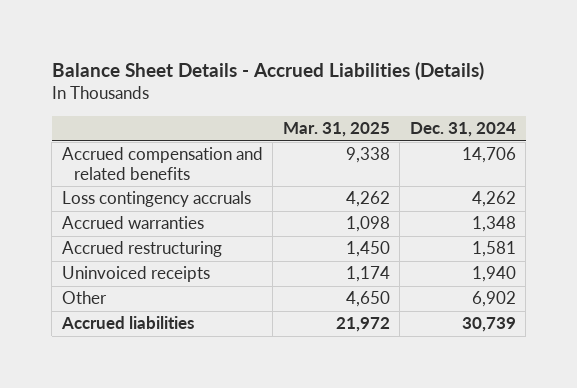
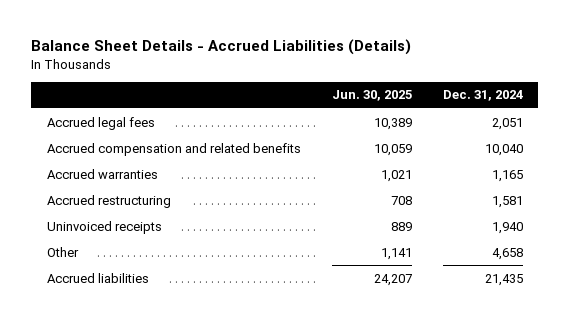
[282,122,390,138] Mar. 31, 2025 -> none
none -> [331,90,412,102] Jun. 30, 2025
[61,191,251,208] Loss contingency accruals -> none
none -> [46,116,155,130] Accrued legal fees
[461,147,516,164] 14,706 -> [484,143,523,156] 10,040
[471,216,516,233] 1,348 -> [491,169,523,182] 1,165
[471,291,516,308] 6,902 -> [491,247,523,260] 4,658
[461,317,516,333] 30,739 -> [484,273,523,286] 21,435

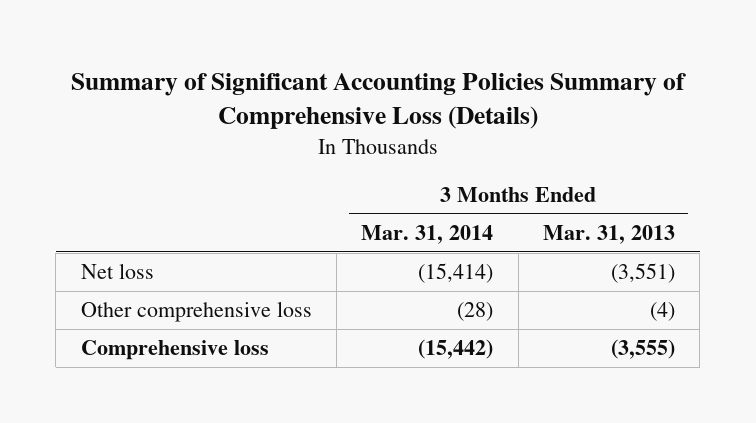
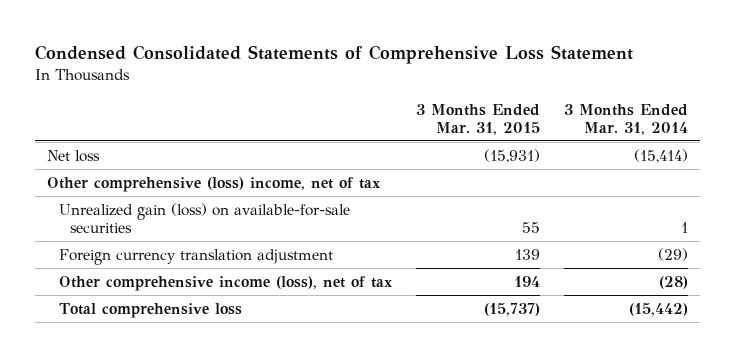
[70,72,686,130] Summary of Significant Accounting Policies Summary of Comprehensive Loss (Details) -> [35,45,634,65] Condensed Consolidated Statements of Comprehensive Loss Statement
[543,224,676,244] Mar. 31, 2013 -> none
none -> [415,103,540,135] 3 Months Ended Mar. 31, 2015
none -> [47,176,382,192] Other comprehensive (loss) income, net of tax
none -> [58,202,350,233] Unrealized gain (loss) on available-for-sale securities
none -> [58,248,333,265] Foreign currency translation adjustment
[80,301,312,323] Other comprehensive loss -> [58,275,393,291] Other comprehensive income (loss), net of tax
[80,340,269,361] Comprehensive loss -> [58,302,242,318] Total comprehensive loss

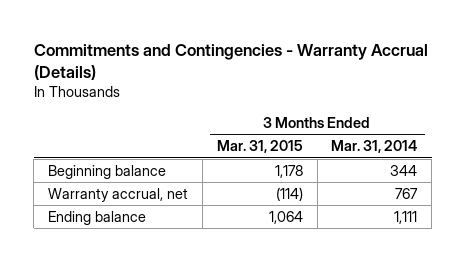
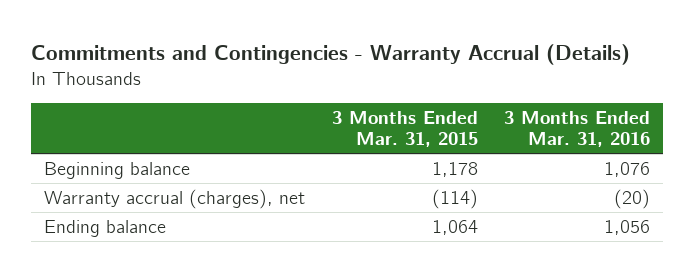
[331,140,418,154] Mar. 31, 2014 -> none
none -> [504,110,651,148] 3 Months Ended Mar. 31, 2016
[48,187,189,202] Warranty accrual, net -> [44,188,306,209] Warranty accrual (charges), net

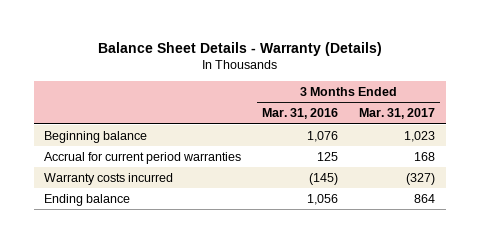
[31,43,631,65] Commitments and Contingencies - Warranty Accrual (Details) -> [97,41,382,56] Balance Sheet Details - Warranty (Details)
[331,110,478,148] 3 Months Ended Mar. 31, 2015 -> none
none -> [359,108,436,120] Mar. 31, 2017
[44,188,306,209] Warranty accrual (charges), net -> none
none -> [44,151,242,164] Accrual for current period warranties
none -> [44,172,174,185] Warranty costs incurred

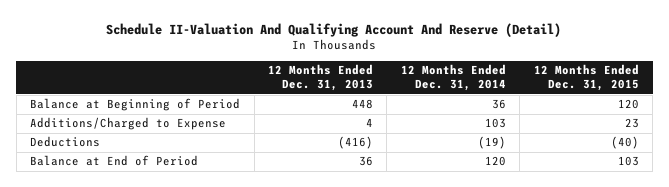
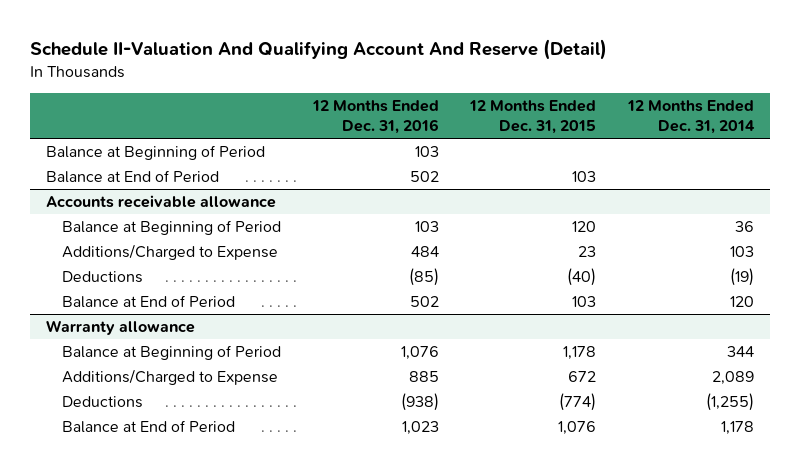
[267,64,373,92] 12 Months Ended Dec. 31, 2013 -> none
none -> [311,99,439,135] 12 Months Ended Dec. 31, 2016
none -> [45,145,265,161] Balance at Beginning of Period
none -> [45,170,219,184] Balance at End of Period
none -> [45,195,276,209] Accounts receivable allowance
none -> [45,320,195,336] Warranty allowance
none -> [61,345,281,361] Balance at Beginning of Period
none -> [61,369,278,386] Additions/Charged to Expense
none -> [61,396,143,409] Deductions
none -> [61,420,235,434] Balance at End of Period

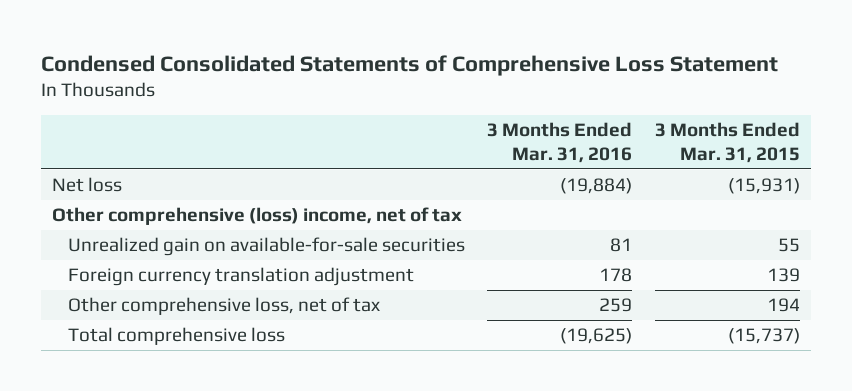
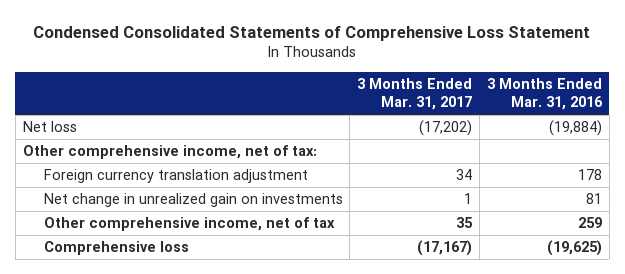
[654,122,800,164] 3 Months Ended Mar. 31, 2015 -> none
none -> [357,78,473,111] 3 Months Ended Mar. 31, 2017
[67,236,465,256] Unrealized gain on available-for-sale securities -> none
[52,206,463,225] Other comprehensive (loss) income, net of tax -> [22,145,317,160] Other comprehensive income, net of tax:
none -> [43,193,343,208] Net change in unrealized gain on investments
[67,296,380,315] Other comprehensive loss, net of tax -> [43,217,335,232] Other comprehensive income, net of tax
[67,326,285,345] Total comprehensive loss -> [43,241,189,256] Comprehensive loss

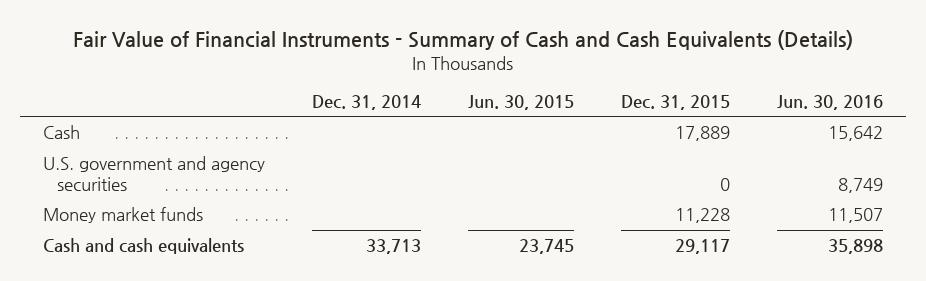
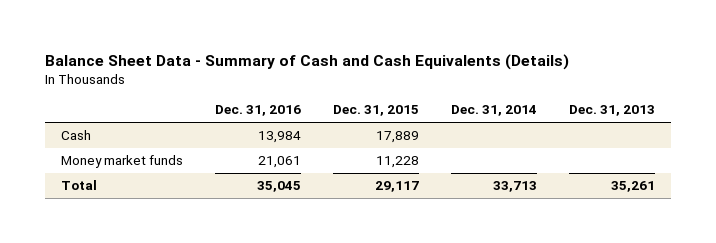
[73,30,854,51] Fair Value of Financial Instruments - Summary of Cash and Cash Equivalents (Details) -> [45,54,570,71] Balance Sheet Data - Summary of Cash and Cash Equivalents (Details)
[468,94,575,110] Jun. 30, 2015 -> none
[776,94,883,110] Jun. 30, 2016 -> none
none -> [215,105,302,117] Dec. 31, 2016
none -> [568,105,655,117] Dec. 31, 2013
[43,156,266,191] U.S. government and agency securities -> none
[43,238,245,255] Cash and cash equivalents -> [61,180,98,191] Total

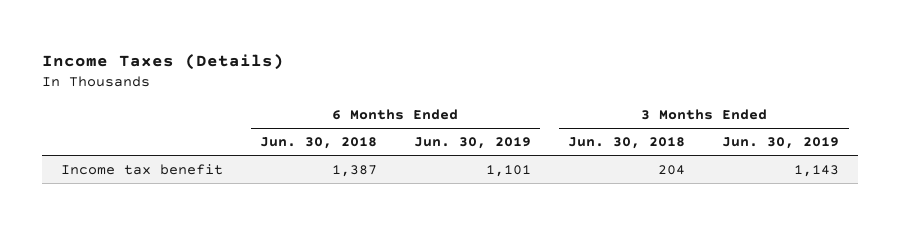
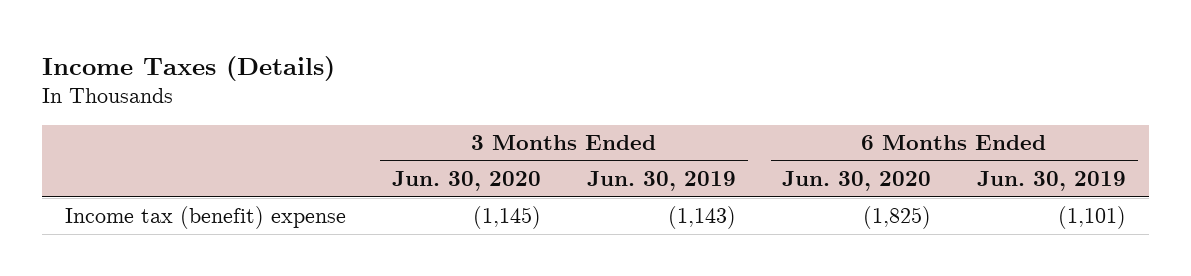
[259,137,377,150] Jun. 30, 2018 -> none
[568,137,686,150] Jun. 30, 2018 -> none
none -> [391,171,541,192] Jun. 30, 2020
none -> [782,171,932,192] Jun. 30, 2020
[60,164,223,176] Income tax benefit -> [64,206,346,230] Income tax (benefit) expense
[485,165,531,178] 1,101 -> [1058,206,1127,230] (1,101)
[794,165,840,178] 1,143 -> [668,206,737,230] (1,143)

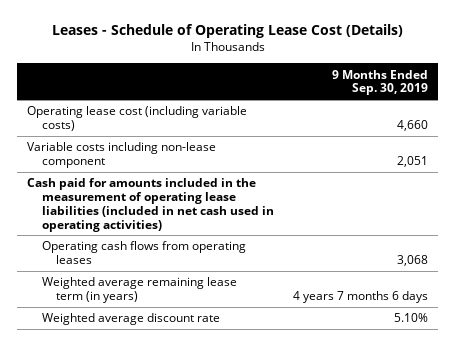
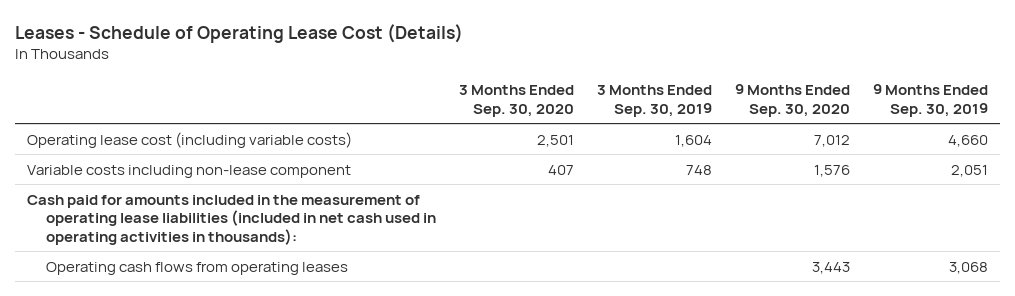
none -> [458,85,574,117] 3 Months Ended Sep. 30, 2020
none -> [597,85,713,117] 3 Months Ended Sep. 30, 2019
none -> [735,84,851,117] 9 Months Ended Sep. 30, 2020
[26,178,274,232] Cash paid for amounts included in the measurement of operating lease liabilities (included in net cash used in operating activities) -> [26,194,436,245] Cash paid for amounts included in the measurement of operating lease liabilities (included in net cash used in operating activities in thousands):
[41,277,237,304] Weighted average remaining lease term (in years) -> none
[41,313,220,326] Weighted average discount rate -> none

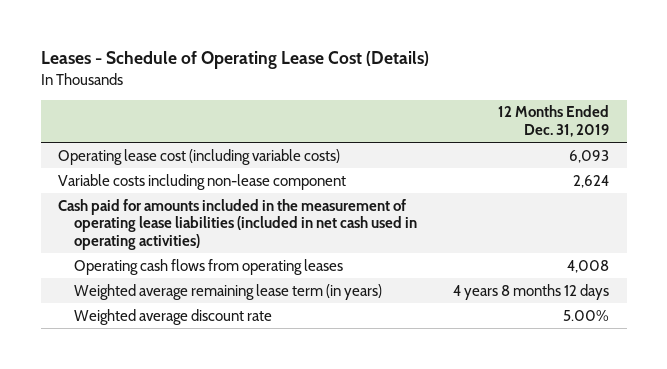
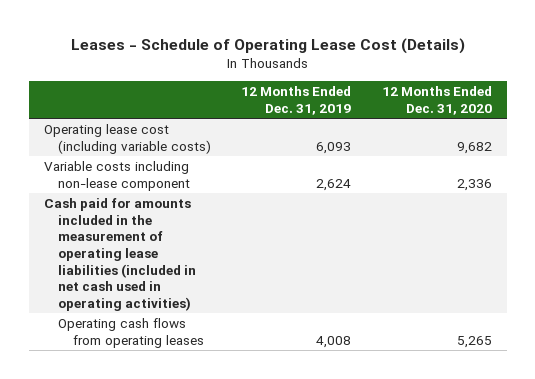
none -> [381,86,492,116] 12 Months Ended Dec. 31, 2020
[74,283,383,300] Weighted average remaining lease term (in years) -> none
[74,308,273,325] Weighted average discount rate -> none

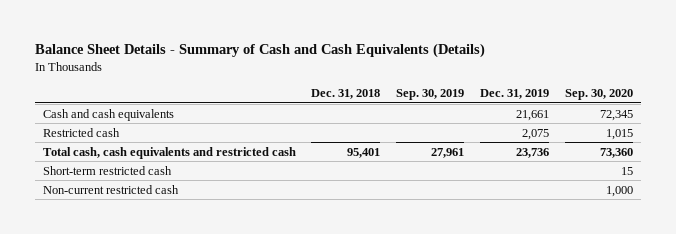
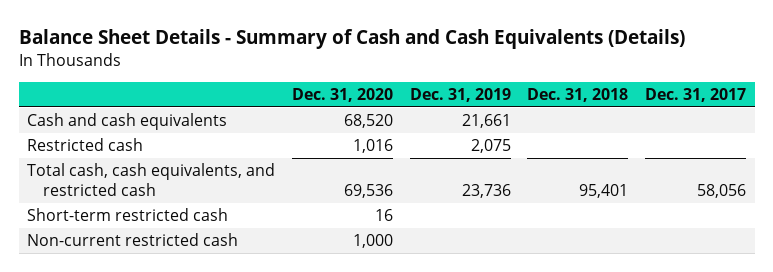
[396,88,465,100] Sep. 30, 2019 -> none
[565,88,634,100] Sep. 30, 2020 -> none
none -> [291,87,393,102] Dec. 31, 2020
none -> [645,87,747,102] Dec. 31, 2017
[42,146,296,159] Total cash, cash equivalents and restricted cash -> [27,163,276,196] Total cash, cash equivalents, and restricted cash

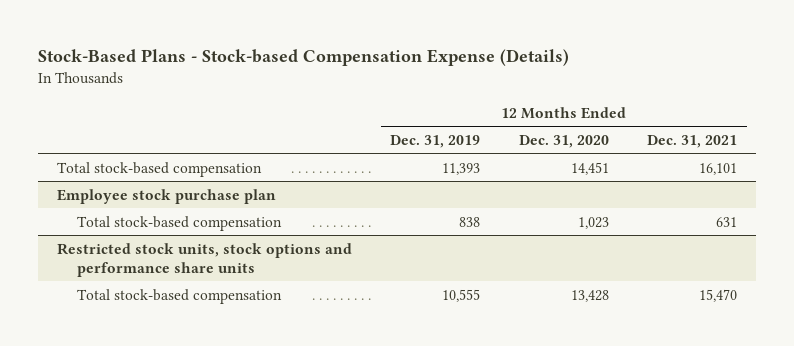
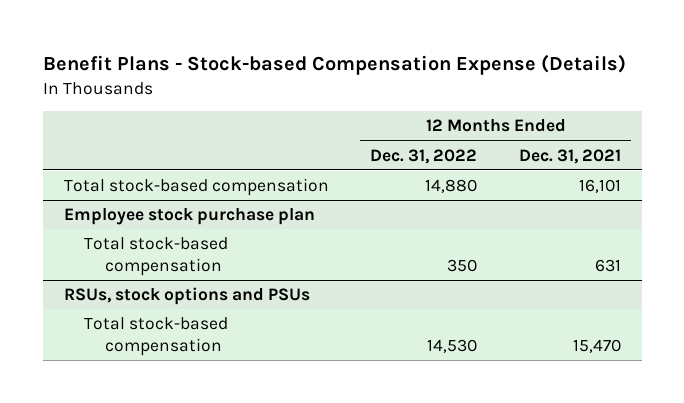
[37,49,569,67] Stock-Based Plans - Stock-based Compensation Expense (Details) -> [42,53,626,75] Benefit Plans - Stock-based Compensation Expense (Details)
[390,134,481,148] Dec. 31, 2019 -> none
[518,134,609,148] Dec. 31, 2020 -> none
none -> [370,148,478,164] Dec. 31, 2022
[57,242,353,277] Restricted stock units, stock options and performance share units -> [63,287,310,306] RSUs, stock options and PSUs

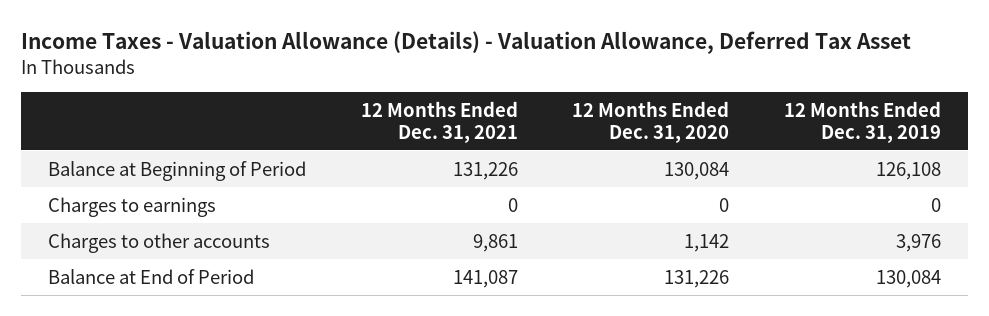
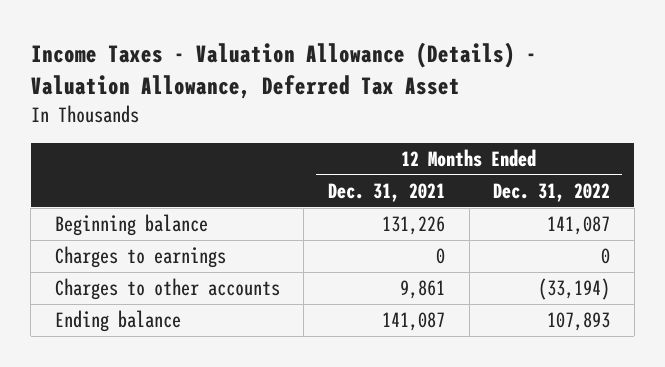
[572,100,730,143] 12 Months Ended Dec. 31, 2020 -> none
[783,100,941,143] 12 Months Ended Dec. 31, 2019 -> none
none -> [493,182,611,202] Dec. 31, 2022
[47,160,306,181] Balance at Beginning of Period -> [54,214,208,237] Beginning balance
[47,268,254,284] Balance at End of Period -> [54,310,181,333] Ending balance

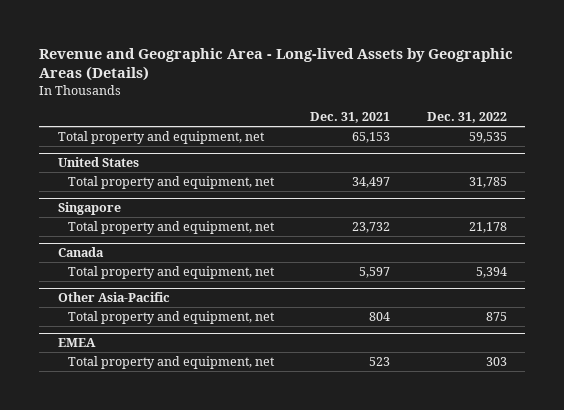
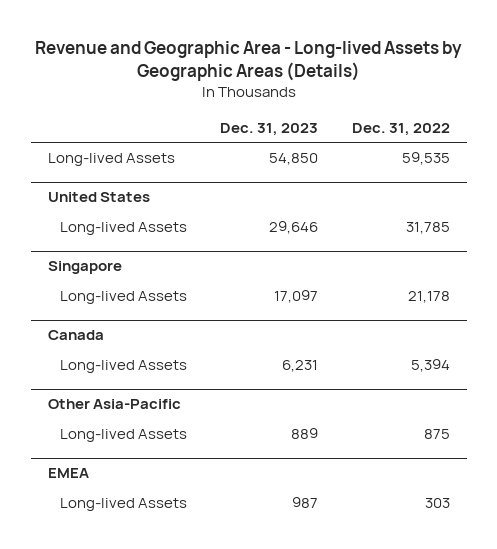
[310,112,391,124] Dec. 31, 2021 -> none
none -> [220,122,319,136] Dec. 31, 2023
[57,130,265,144] Total property and equipment, net -> [47,153,175,167] Long-lived Assets
[67,175,275,189] Total property and equipment, net -> [59,222,187,236] Long-lived Assets
[67,220,275,234] Total property and equipment, net -> [59,291,187,305] Long-lived Assets
[67,265,275,279] Total property and equipment, net -> [59,360,187,374] Long-lived Assets
[67,310,275,324] Total property and equipment, net -> [59,429,187,443] Long-lived Assets
[67,355,275,369] Total property and equipment, net -> none
none -> [59,498,187,512] Long-lived Assets

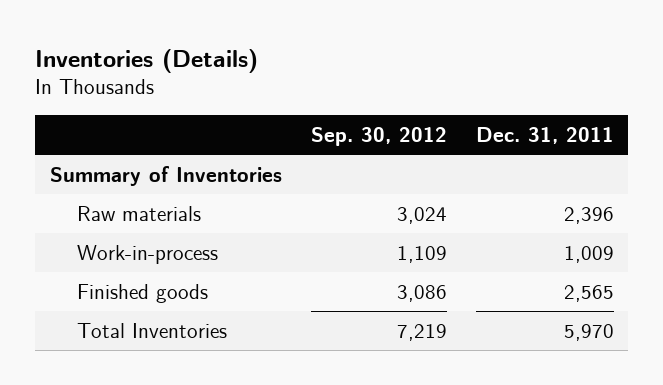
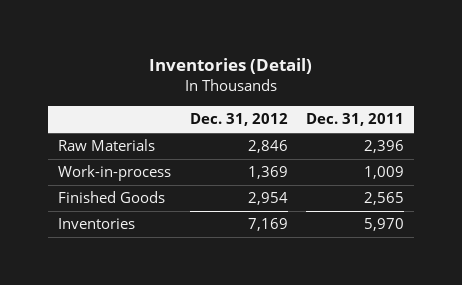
[35,48,259,73] Inventories (Details) -> [149,58,313,75] Inventories (Detail)
[310,126,447,146] Sep. 30, 2012 -> none
none -> [189,113,288,127] Dec. 31, 2012
[49,165,282,186] Summary of Inventories -> none
[76,205,201,221] Raw materials -> [57,139,155,152] Raw Materials
[76,283,208,303] Finished goods -> [57,191,165,204] Finished Goods
[76,322,227,338] Total Inventories -> [57,218,135,230] Inventories

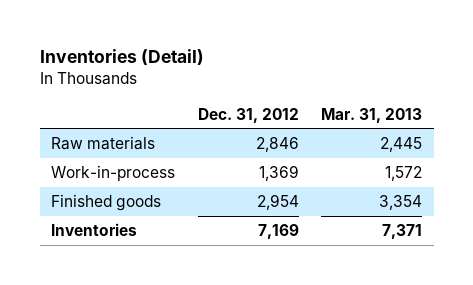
[306,113,405,127] Dec. 31, 2011 -> none
none -> [321,107,423,123] Mar. 31, 2013
[57,139,155,152] Raw Materials -> [50,136,155,151] Raw materials
[57,191,165,204] Finished Goods -> [50,194,161,212] Finished goods

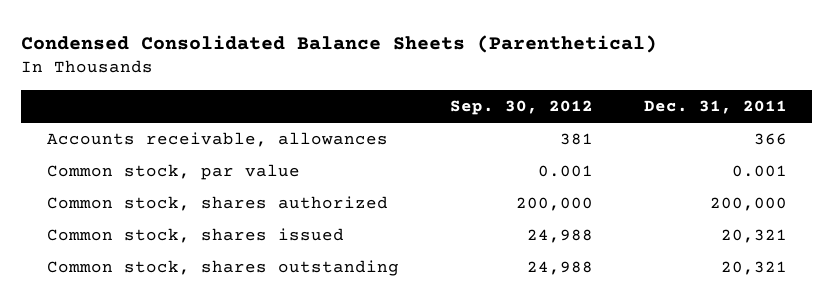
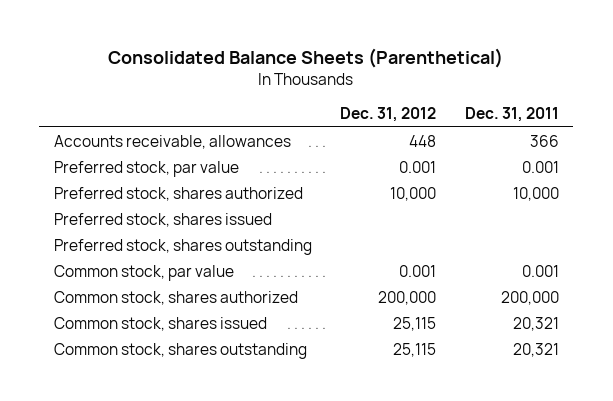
[21,34,658,53] Condensed Consolidated Balance Sheets (Parenthetical) -> [108,47,504,68] Consolidated Balance Sheets (Parenthetical)
[449,100,593,116] Sep. 30, 2012 -> none
none -> [340,107,437,123] Dec. 31, 2012
none -> [53,160,239,177] Preferred stock, par value
none -> [53,186,303,201] Preferred stock, shares authorized
none -> [53,212,272,227] Preferred stock, shares issued
none -> [53,238,312,255] Preferred stock, shares outstanding

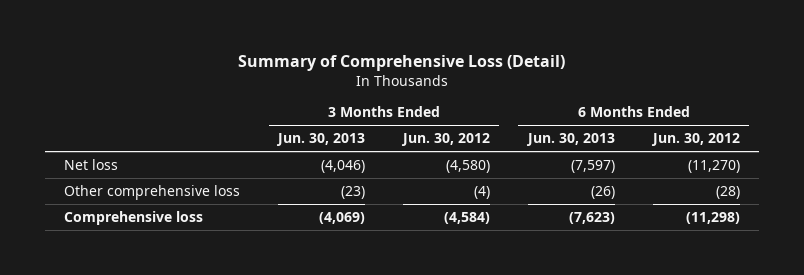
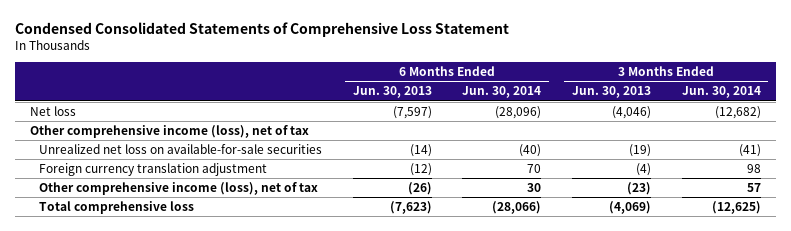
[237,54,565,71] Summary of Comprehensive Loss (Detail) -> [14,21,509,37] Condensed Consolidated Statements of Comprehensive Loss Statement
[400,133,490,147] Jun. 30, 2012 -> none
[650,133,740,147] Jun. 30, 2012 -> none
none -> [462,86,542,99] Jun. 30, 2014
none -> [681,86,761,99] Jun. 30, 2014
none -> [30,125,310,139] Other comprehensive income (loss), net of tax
none -> [39,144,323,155] Unrealized net loss on available-for-sale securities
none -> [39,163,268,177] Foreign currency translation adjustment
[64,184,241,200] Other comprehensive loss -> [39,182,319,196] Other comprehensive income (loss), net of tax
[64,210,204,225] Comprehensive loss -> [39,201,195,215] Total comprehensive loss

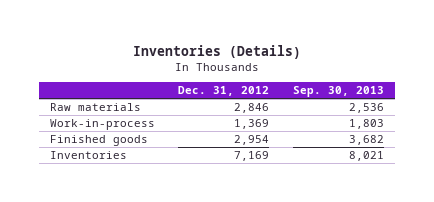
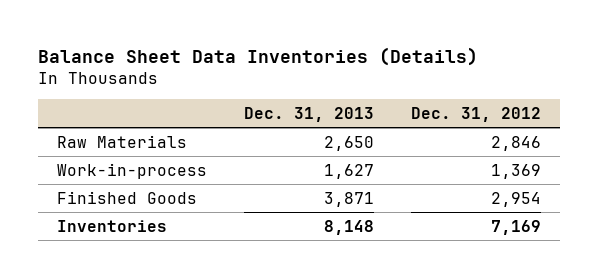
[132,44,301,59] Inventories (Details) -> [38,46,479,66] Balance Sheet Data Inventories (Details)
[292,86,384,98] Sep. 30, 2013 -> none
none -> [244,107,375,123] Dec. 31, 2013
[50,103,142,112] Raw materials -> [56,134,187,148] Raw Materials
[50,135,149,147] Finished goods -> [56,190,197,204] Finished Goods

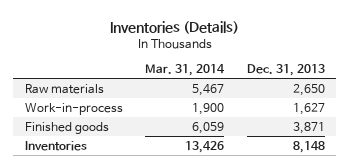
[38,46,479,66] Balance Sheet Data Inventories (Details) -> [109,20,239,34] Inventories (Details)
[411,107,542,123] Dec. 31, 2012 -> none
none -> [145,64,226,77] Mar. 31, 2014
[56,134,187,148] Raw Materials -> [24,83,104,94] Raw materials
[56,190,197,204] Finished Goods -> [24,121,109,134] Finished goods

